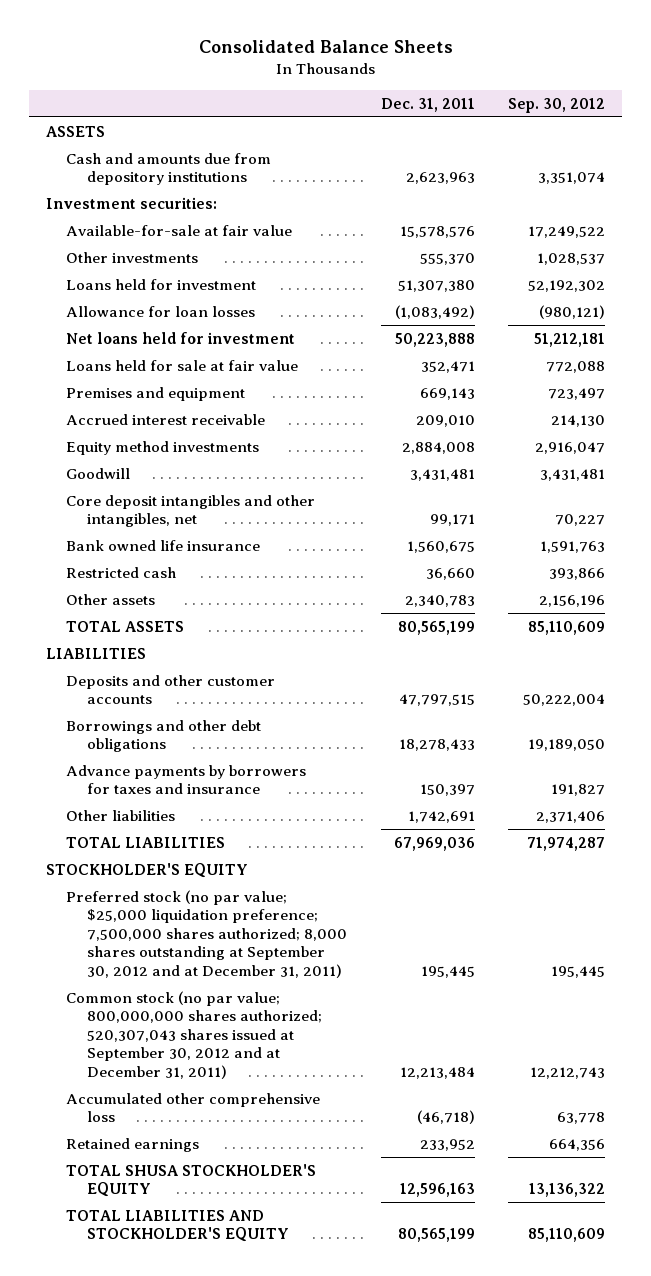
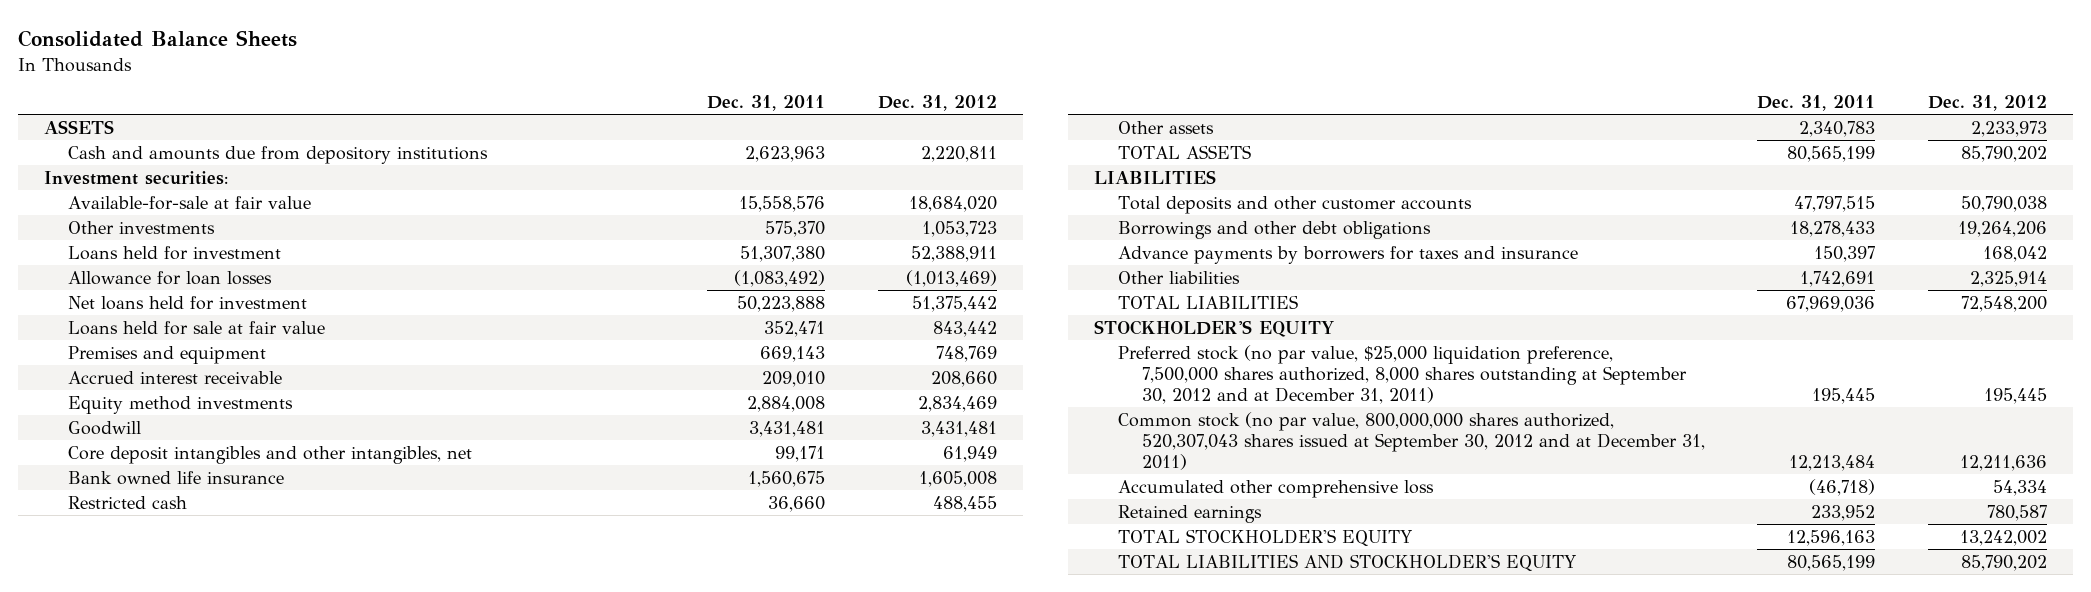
[508,97,606,113] Sep. 30, 2012 -> none
none -> [877,94,997,111] Dec. 31, 2012
[399,225,475,238] 15,578,576 -> [739,195,826,212] 15,558,576
[419,252,475,265] 555,370 -> [765,220,826,237] 575,370
[66,674,276,705] Deposits and other customer accounts -> [1118,195,1473,214] Total deposits and other customer accounts
[66,889,347,978] Preferred stock (no par value; $25,000 liquidation preference; 7,500,000 shares authorized; 8,000 shares outstanding at September 30, 2012 and at December 31, 2011) -> [1118,344,1687,404] Preferred stock (no par value, $25,000 liquidation preference, 7,500,000 shares authorized, 8,000 shares outstanding at September 30, 2012 and at December 31, 2011)
[66,990,322,1079] Common stock (no par value; 800,000,000 shares authorized; 520,307,043 shares issued at September 30, 2012 and at December 31, 2011) -> [1118,411,1705,470] Common stock (no par value, 800,000,000 shares authorized, 520,307,043 shares issued at September 30, 2012 and at December 31, 2011)
[66,1163,317,1198] TOTAL SHUSA STOCKHOLDER'S EQUITY -> [1118,528,1413,547] TOTAL STOCKHOLDER'S EQUITY

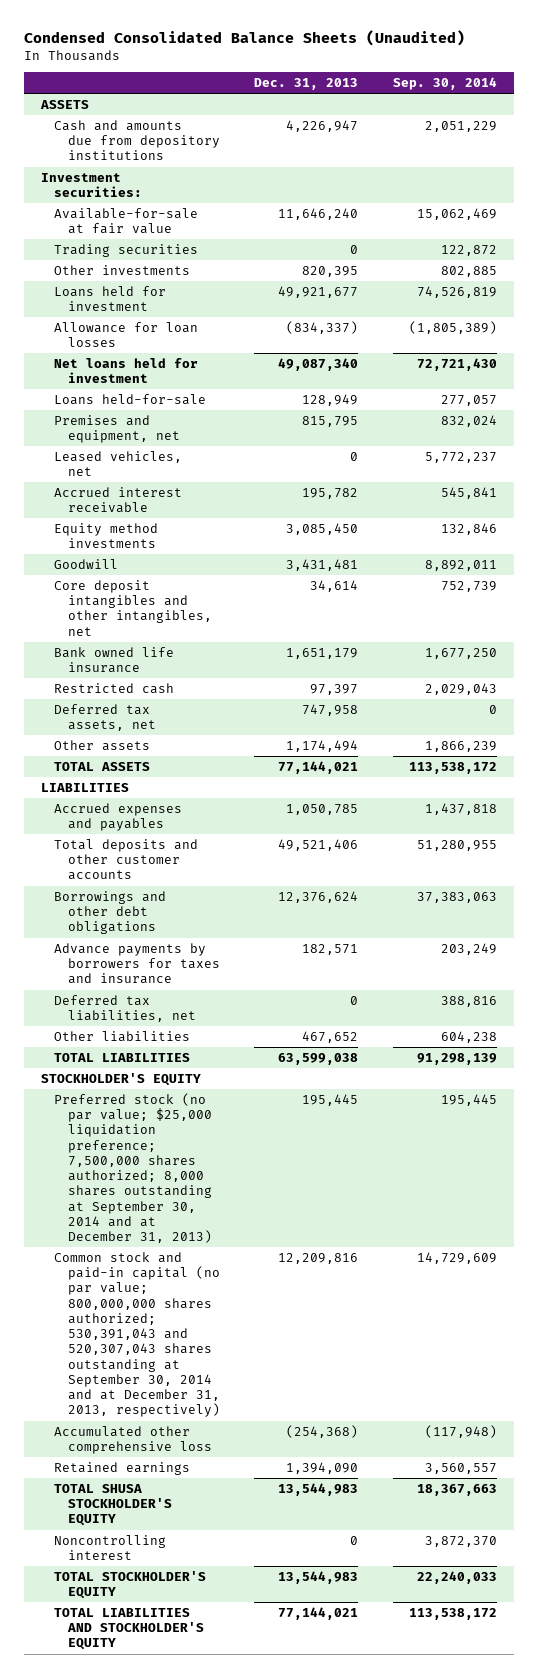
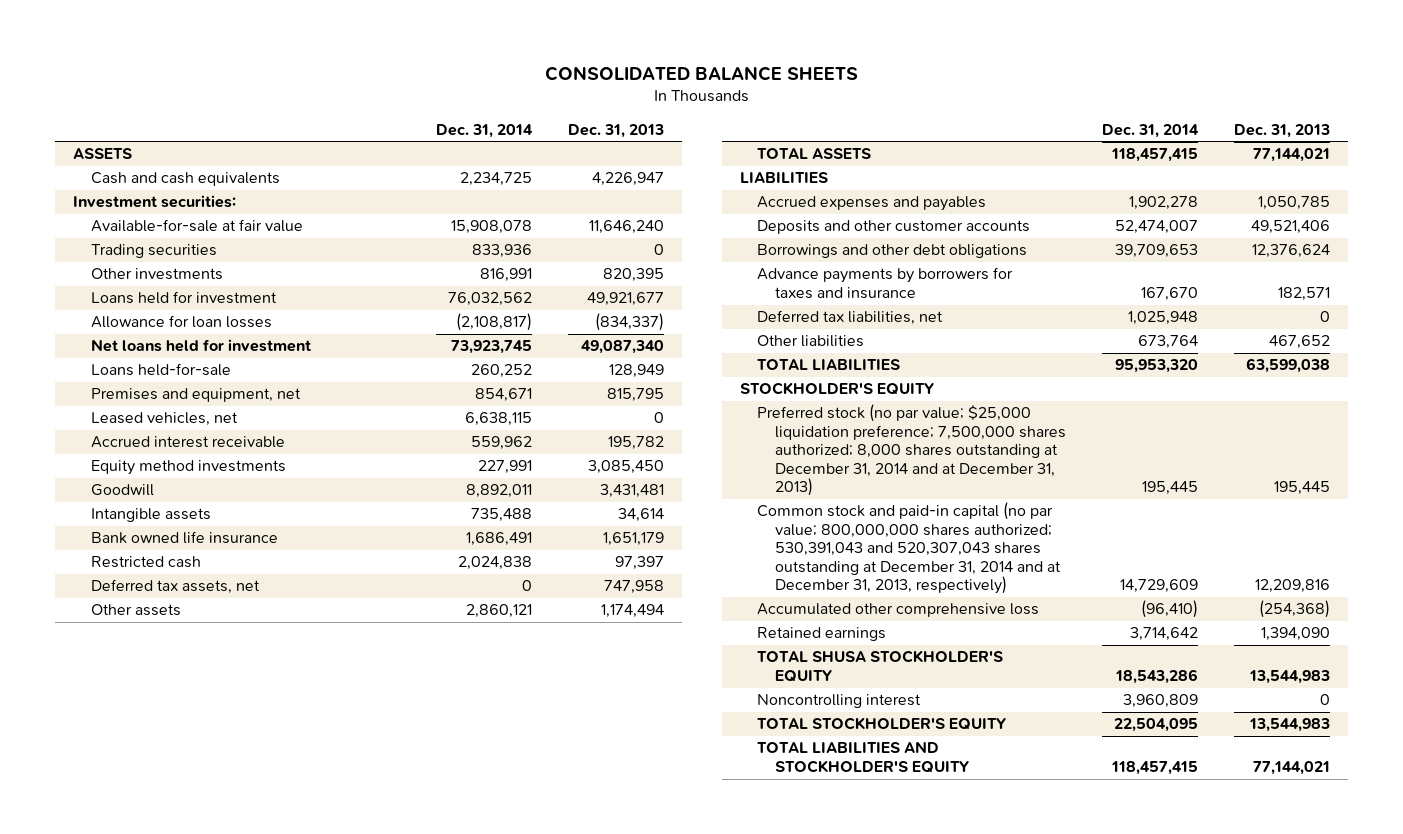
[23,29,465,46] Condensed Consolidated Balance Sheets (Unaudited) -> [544,65,858,81] CONSOLIDATED BALANCE SHEETS
[392,76,497,90] Sep. 30, 2014 -> none
none -> [435,123,533,138] Dec. 31, 2014
[54,119,220,161] Cash and amounts due from depository institutions -> [90,172,280,187] Cash and cash equivalents
[54,579,212,636] Core deposit intangibles and other intangibles, net -> [90,508,211,523] Intangible assets
[54,838,199,881] Total deposits and other customer accounts -> [757,220,1031,235] Deposits and other customer accounts
[54,1092,212,1244] Preferred stock (no par value; $25,000 liquidation preference; 7,500,000 shares authorized; 8,000 shares outstanding at September 30, 2014 and at December 31, 2013) -> [757,404,1066,497] Preferred stock (no par value; $25,000 liquidation preference; 7,500,000 shares authorized; 8,000 shares outstanding at December 31, 2014 and at December 31, 2013)
[54,1251,220,1418] Common stock and paid-in capital (no par value; 800,000,000 shares authorized; 530,391,043 and 520,307,043 shares outstanding at September 30, 2014 and at December 31, 2013, respectively) -> [757,502,1061,595] Common stock and paid-in capital (no par value; 800,000,000 shares authorized; 530,391,043 and 520,307,043 shares outstanding at December 31, 2014 and at December 31, 2013, respectively)

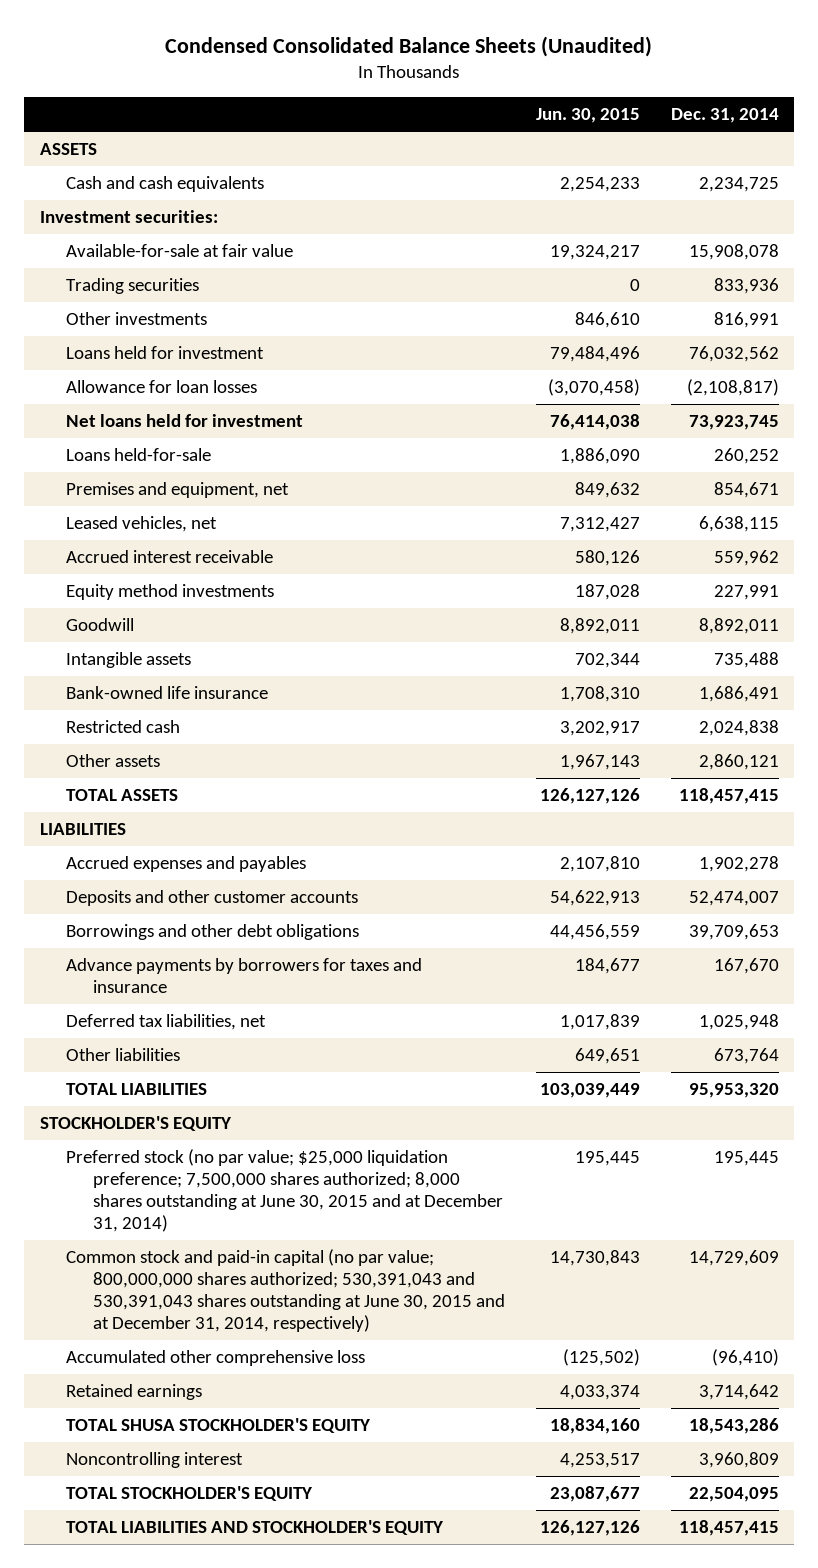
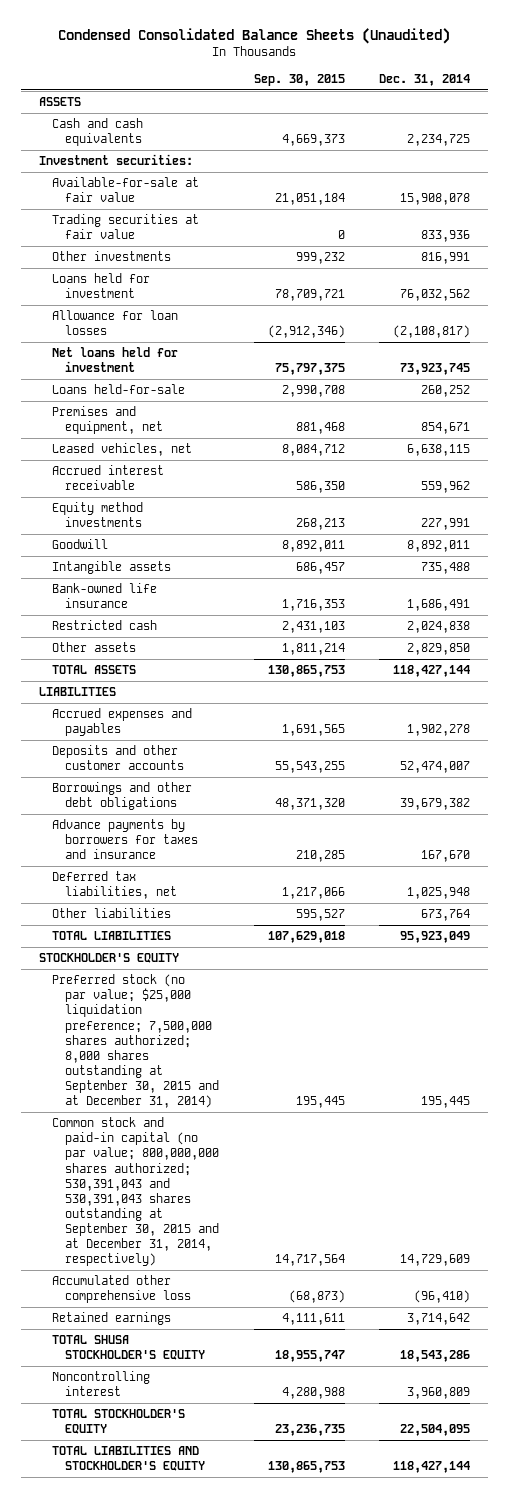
[535,108,640,124] Jun. 30, 2015 -> none
none -> [253,74,345,87] Sep. 30, 2015
[66,278,200,295] Trading securities -> [51,214,199,240] Trading securities at fair value
[698,754,779,771] 2,860,121 -> [407,643,471,656] 2,829,850
[678,788,779,805] 118,457,415 -> [393,665,471,678] 118,427,144
[688,924,779,941] 39,709,653 -> [400,798,471,811] 39,679,382
[688,1083,779,1099] 95,953,320 -> [400,931,471,944] 95,923,049
[66,1149,504,1233] Preferred stock (no par value; $25,000 liquidation preference; 7,500,000 shares authorized; 8,000 shares outstanding at June 30, 2015 and at December 31, 2014) -> [51,974,219,1109] Preferred stock (no par value; $25,000 liquidation preference; 7,500,000 shares authorized; 8,000 shares outstanding at September 30, 2015 and at December 31, 2014)
[66,1249,506,1333] Common stock and paid-in capital (no par value; 800,000,000 shares authorized; 530,391,043 and 530,391,043 shares outstanding at June 30, 2015 and at December 31, 2014, respectively) -> [51,1117,219,1267] Common stock and paid-in capital (no par value; 800,000,000 shares authorized; 530,391,043 and 530,391,043 shares outstanding at September 30, 2015 and at December 31, 2014, respectively)
[678,1520,779,1537] 118,457,415 -> [393,1461,471,1474] 118,427,144

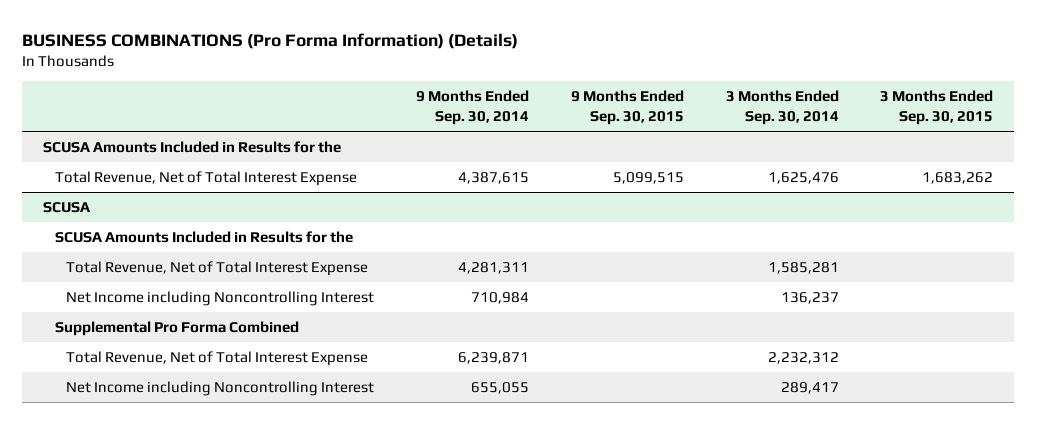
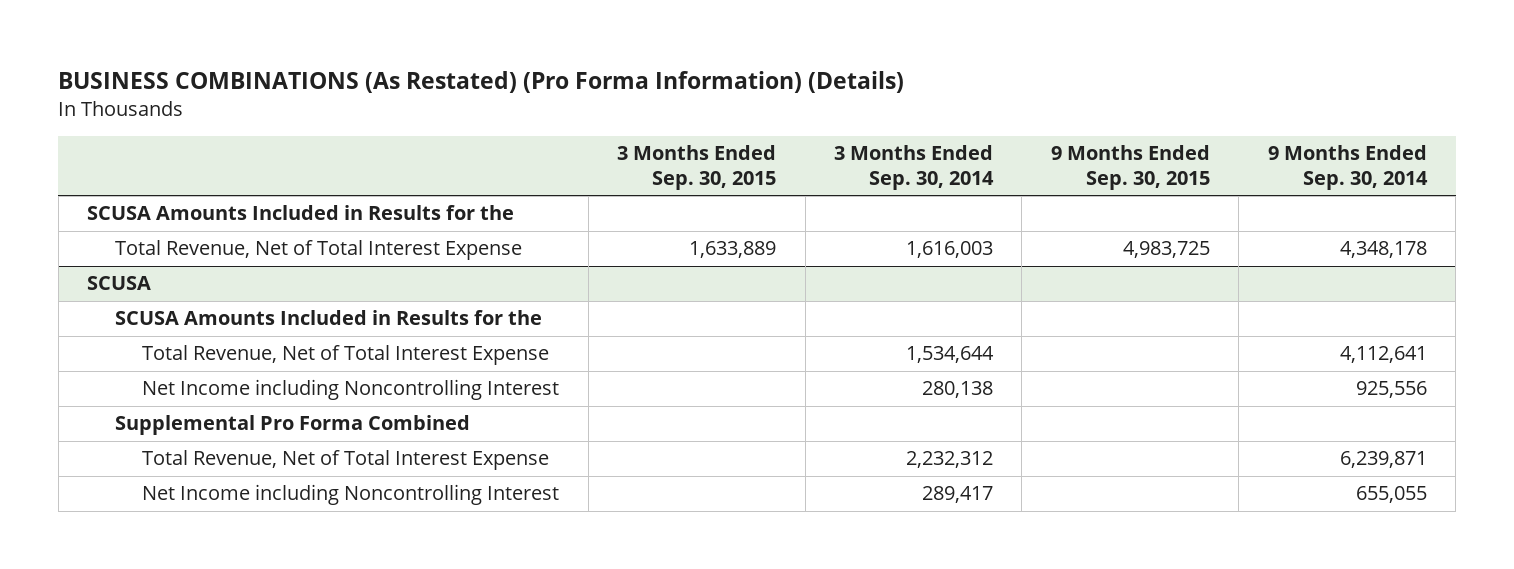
[22,32,519,49] BUSINESS COMBINATIONS (Pro Forma Information) (Details) -> [58,70,905,93] BUSINESS COMBINATIONS (As Restated) (Pro Forma Information) (Details)
[458,171,530,184] 4,387,615 -> [1339,241,1427,259] 4,348,178
[612,171,684,184] 5,099,515 -> [1122,241,1210,259] 4,983,725
[767,171,839,184] 1,625,476 -> [905,241,993,259] 1,616,003
[922,171,994,184] 1,683,262 -> [689,241,777,259] 1,633,889
[458,261,530,274] 4,281,311 -> [1339,346,1427,364] 4,112,641
[767,261,839,274] 1,585,281 -> [905,346,994,364] 1,534,644
[471,291,530,304] 710,984 -> [1355,381,1427,399] 925,556
[780,291,839,304] 136,237 -> [921,381,993,399] 280,138

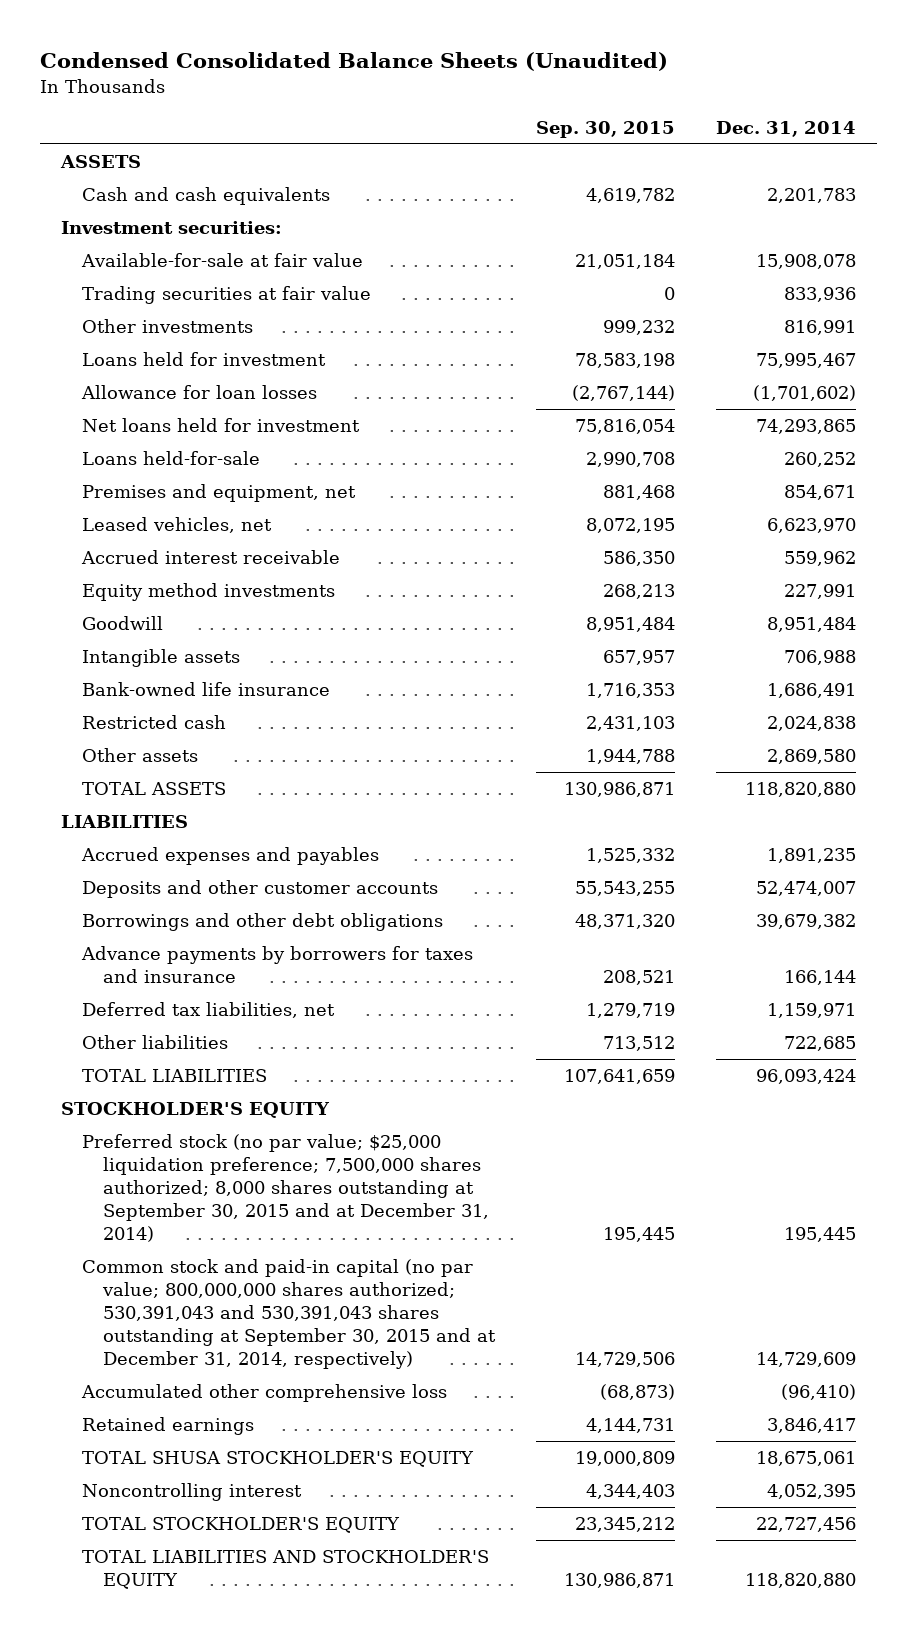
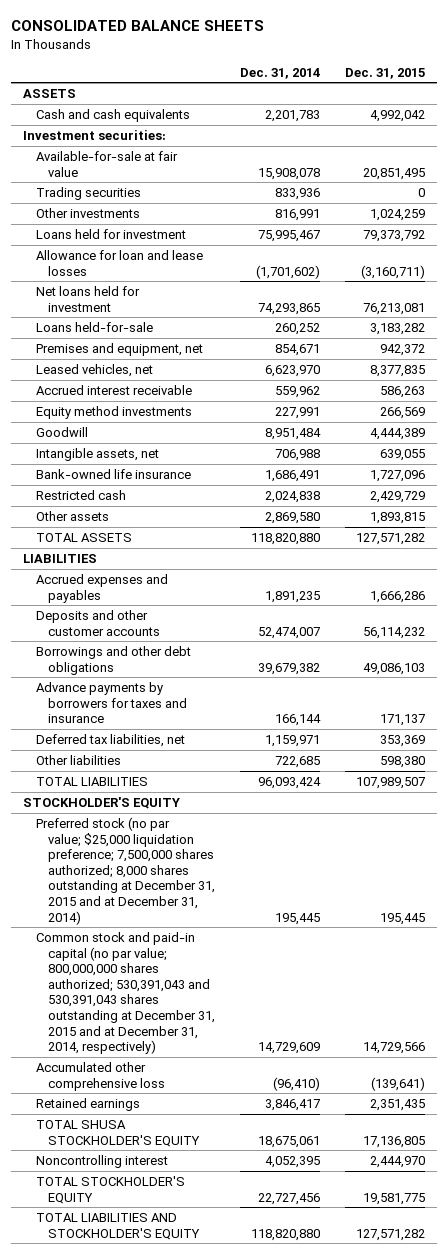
[39,52,668,72] Condensed Consolidated Balance Sheets (Unaudited) -> [10,20,264,32] CONSOLIDATED BALANCE SHEETS
[536,120,676,138] Sep. 30, 2015 -> none
none -> [344,67,425,79] Dec. 31, 2015
[81,286,371,305] Trading securities at fair value -> [35,187,141,201] Trading securities
[80,385,317,400] Allowance for loan losses -> [35,250,203,276] Allowance for loan and lease losses
[81,649,240,668] Intangible assets -> [35,448,159,462] Intangible assets, net
[81,1134,489,1242] Preferred stock (no par value; $25,000 liquidation preference; 7,500,000 shares authorized; 8,000 shares outstanding at September 30, 2015 and at December 31, 2014) -> [35,817,216,925] Preferred stock (no par value; $25,000 liquidation preference; 7,500,000 shares authorized; 8,000 shares outstanding at December 31, 2015 and at December 31, 2014)
[81,1259,496,1369] Common stock and paid-in capital (no par value; 800,000,000 shares authorized; 530,391,043 and 530,391,043 shares outstanding at September 30, 2015 and at December 31, 2014, respectively) -> [35,932,216,1055] Common stock and paid-in capital (no par value; 800,000,000 shares authorized; 530,391,043 and 530,391,043 shares outstanding at December 31, 2015 and at December 31, 2014, respectively)

